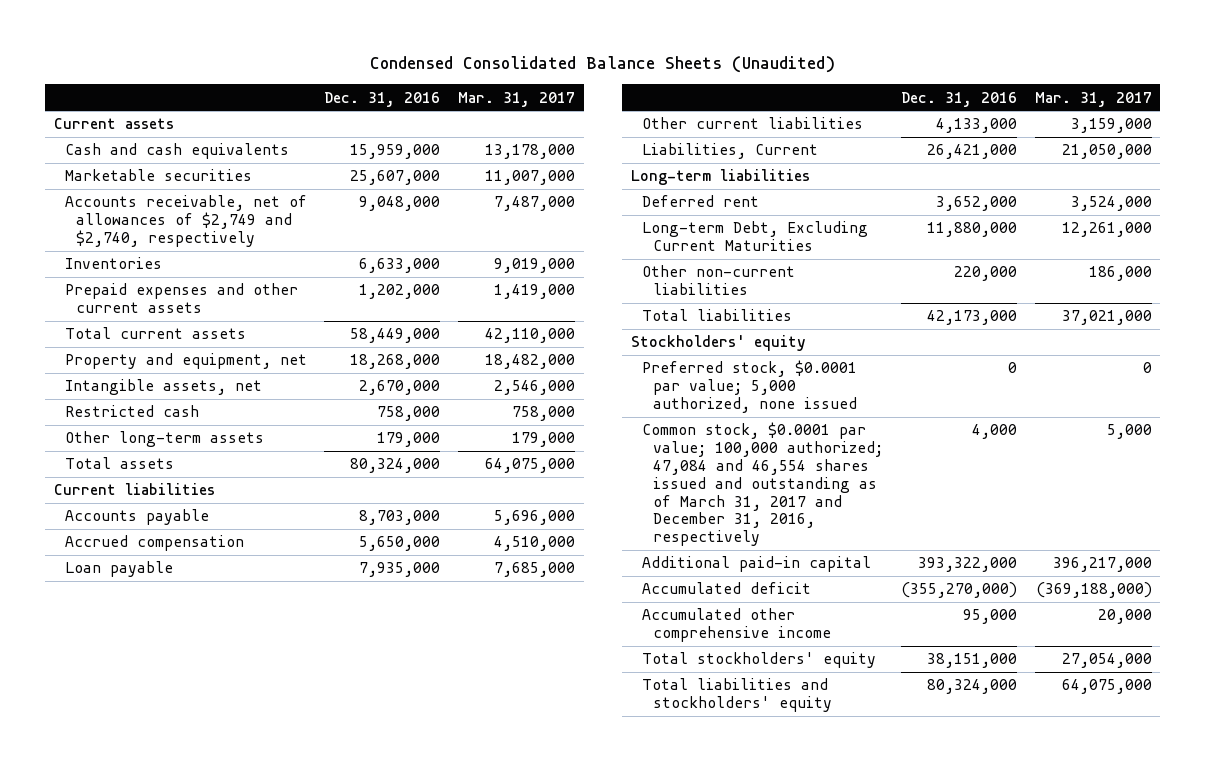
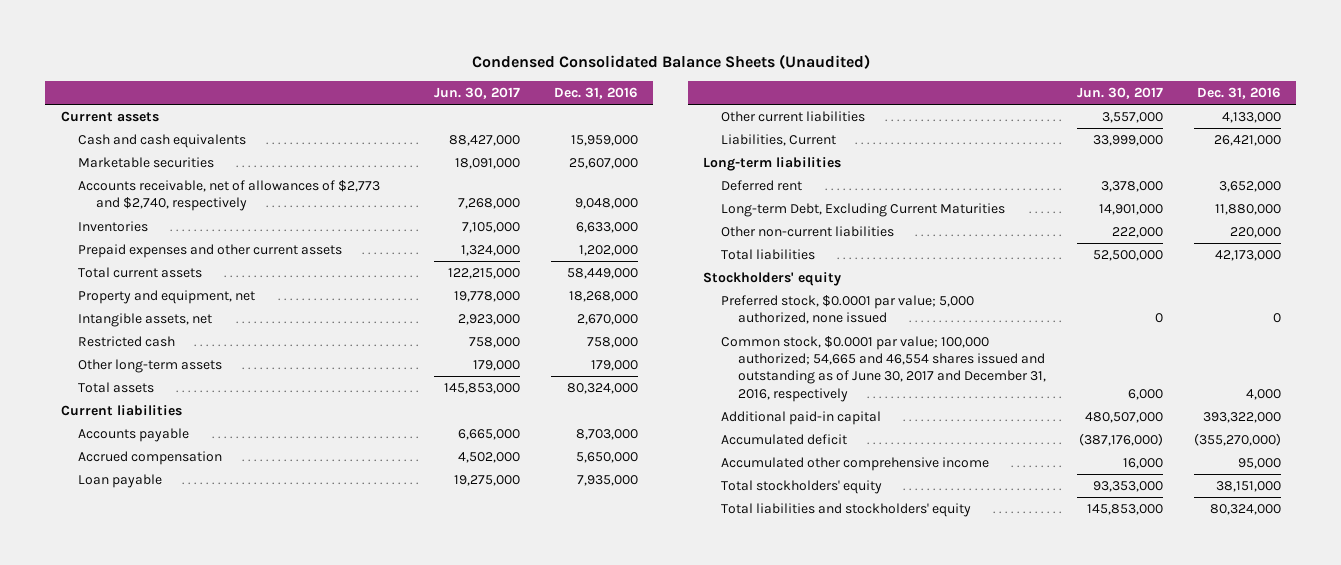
[457,91,575,107] Mar. 31, 2017 -> none
none -> [434,86,521,99] Jun. 30, 2017
[65,195,308,247] Accounts receivable, net of allowances of $2,749 and $2,740, respectively -> [78,180,381,212] Accounts receivable, net of allowances of $2,773 and $2,740, respectively
[641,422,884,547] Common stock, $0.0001 par value; 100,000 authorized; 47,084 and 46,554 shares issued and outstanding as of March 31, 2017 and December 31, 2016, respectively -> [720,336,1047,402] Common stock, $0.0001 par value; 100,000 authorized; 54,665 and 46,554 shares issued and outstanding as of June 30, 2017 and December 31, 2016, respectively

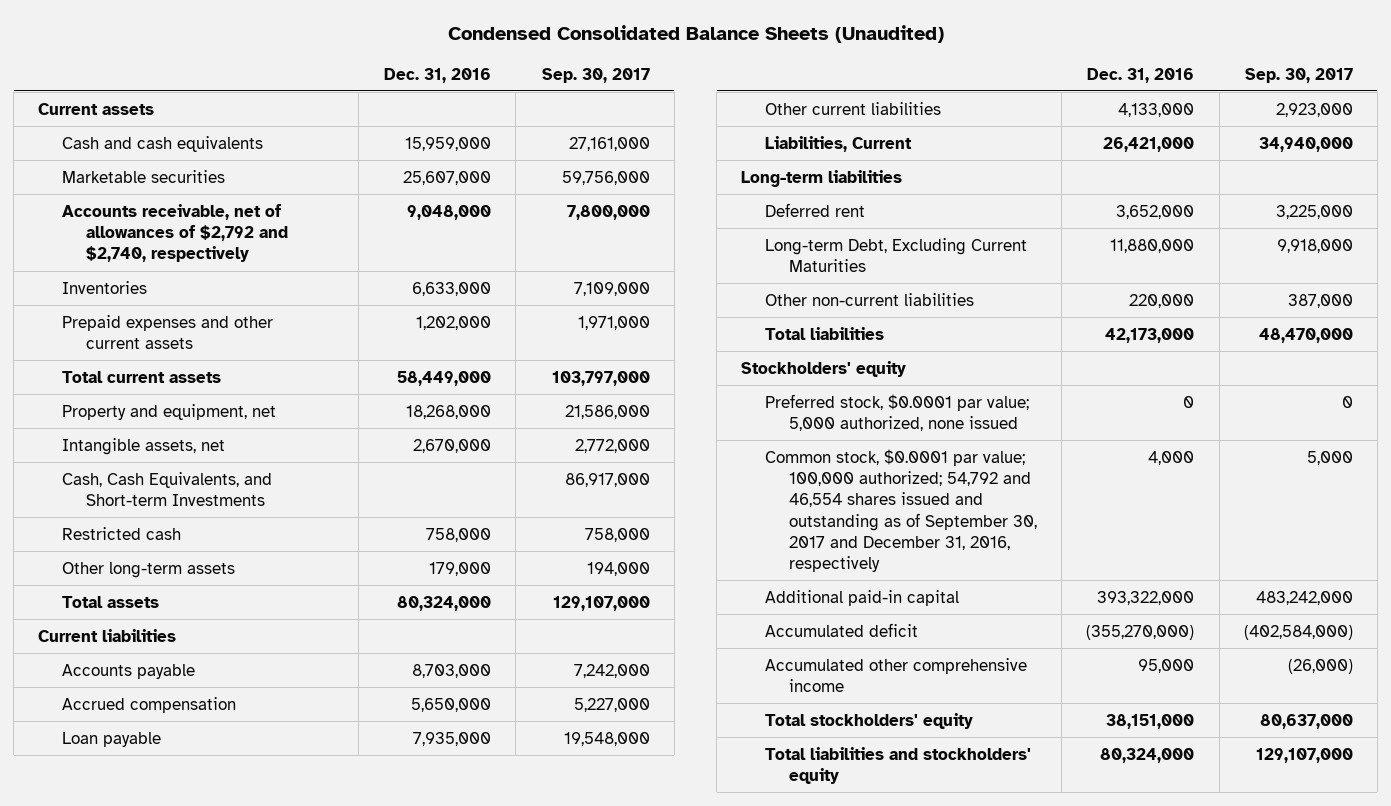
[434,86,521,99] Jun. 30, 2017 -> none
none -> [541,67,650,83] Sep. 30, 2017
[78,180,381,212] Accounts receivable, net of allowances of $2,773 and $2,740, respectively -> [62,203,288,263] Accounts receivable, net of allowances of $2,792 and $2,740, respectively
none -> [62,471,273,507] Cash, Cash Equivalents, and Short-term Investments
[720,336,1047,402] Common stock, $0.0001 par value; 100,000 authorized; 54,665 and 46,554 shares issued and outstanding as of June 30, 2017 and December 31, 2016, respectively -> [765,448,1038,573] Common stock, $0.0001 par value; 100,000 authorized; 54,792 and 46,554 shares issued and outstanding as of September 30, 2017 and December 31, 2016, respectively

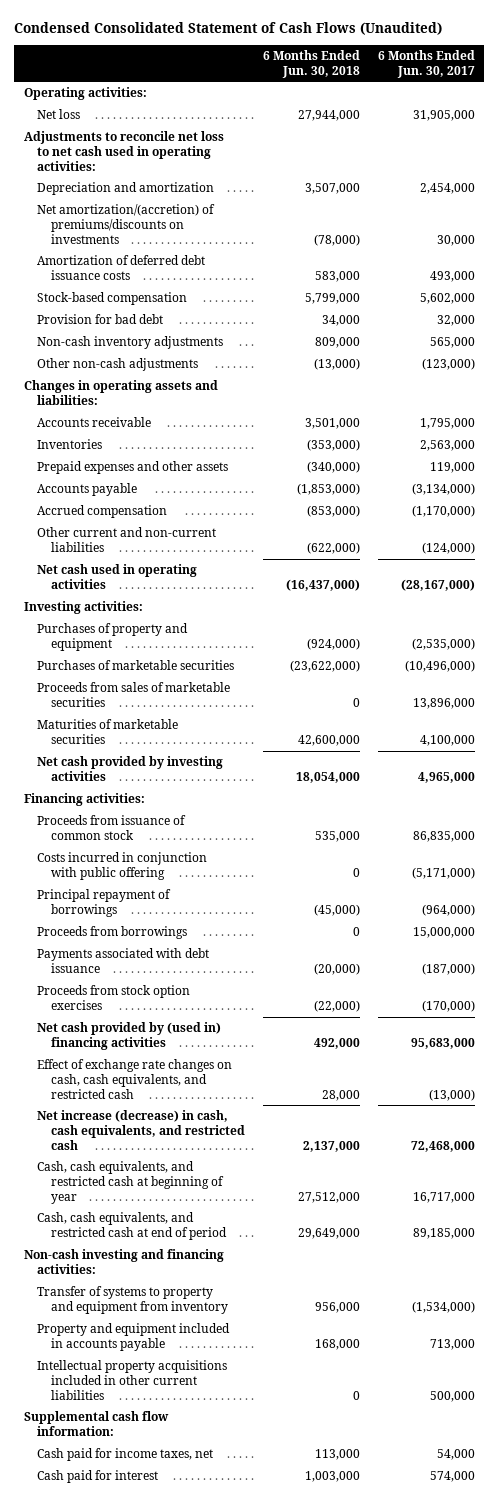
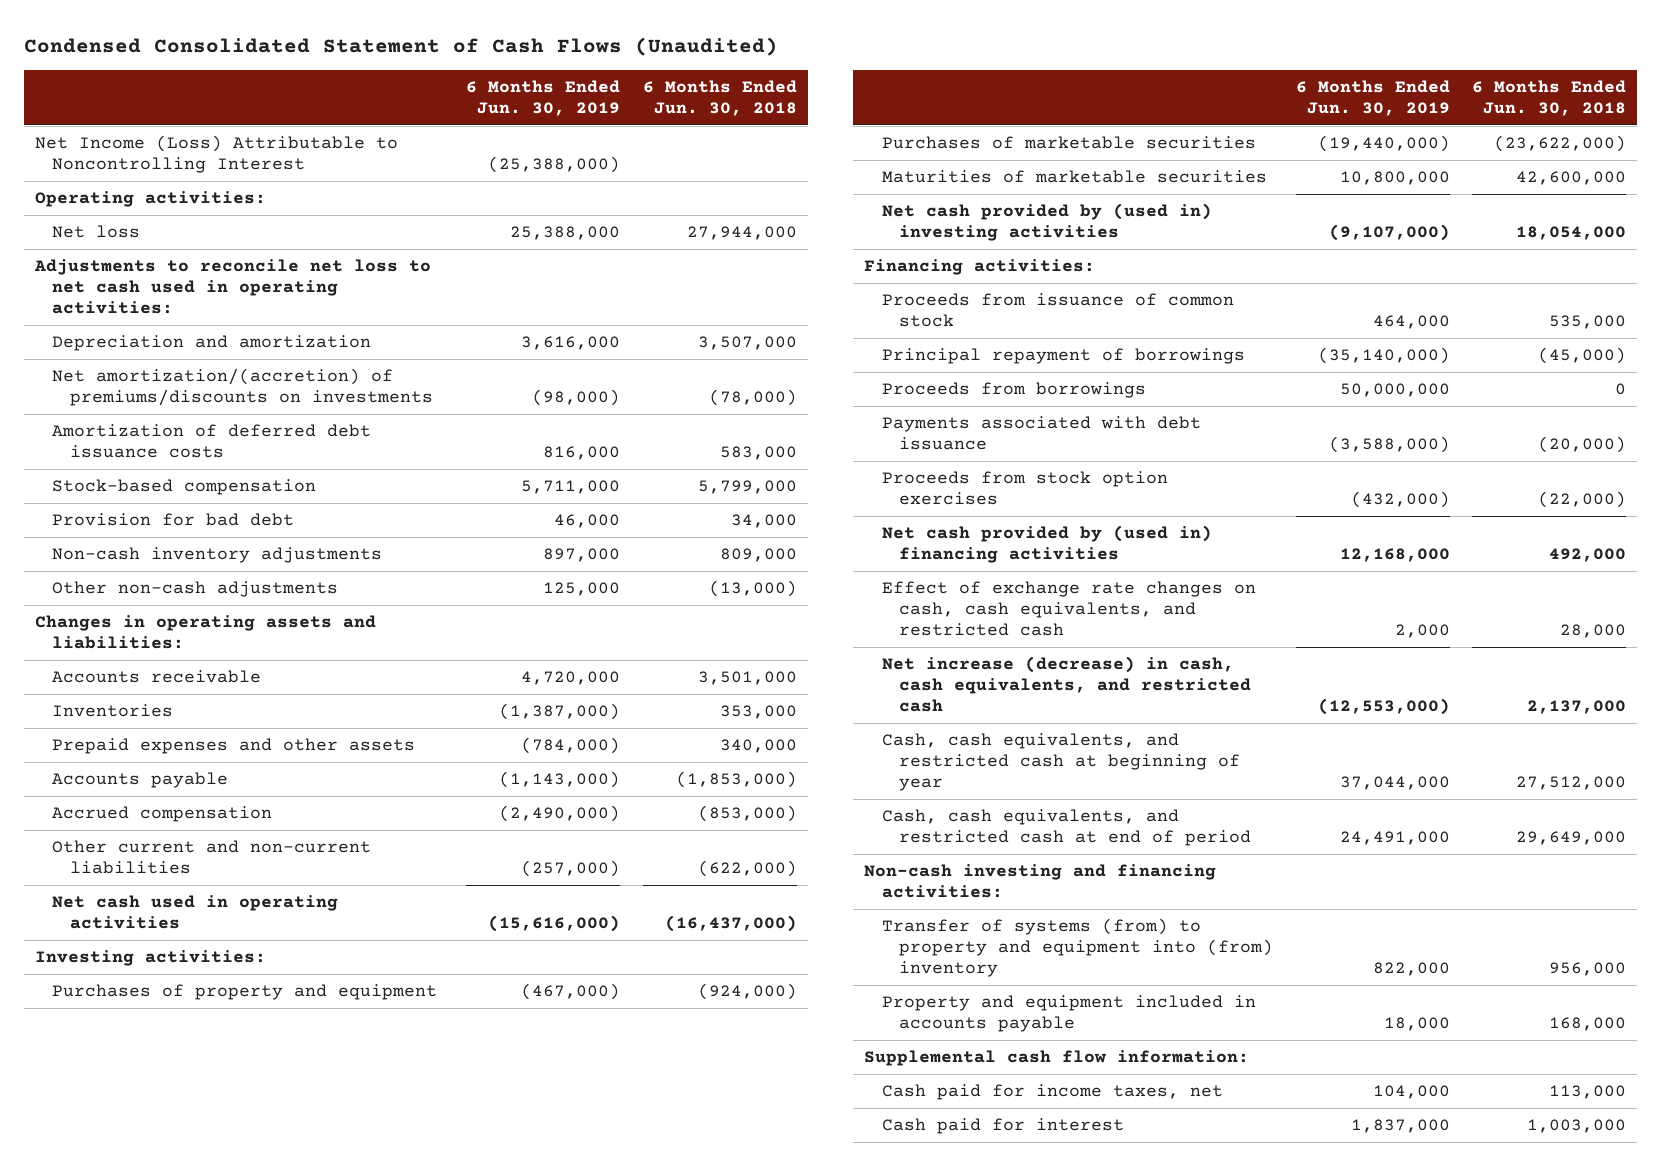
[378,49,476,78] 6 Months Ended Jun. 30, 2017 -> none
none -> [466,80,621,117] 6 Months Ended Jun. 30, 2019
none -> [35,135,399,174] Net Income (Loss) Attributable to Noncontrolling Interest
[306,439,360,452] (353,000) -> [719,705,797,720] 353,000
[306,461,360,474] (340,000) -> [719,739,797,754] 340,000
[37,682,231,707] Proceeds from sales of marketable securities -> none
[37,756,224,781] Net cash provided by investing activities -> [881,203,1212,242] Net cash provided by (used in) investing activities
[37,852,208,880] Costs incurred in conjunction with public offering -> none
[37,1286,228,1314] Transfer of systems to property and equipment from inventory -> [881,918,1274,977] Transfer of systems (from) to property and equipment into (from) inventory
[37,1360,228,1400] Intellectual property acquisitions included in other current liabilities -> none

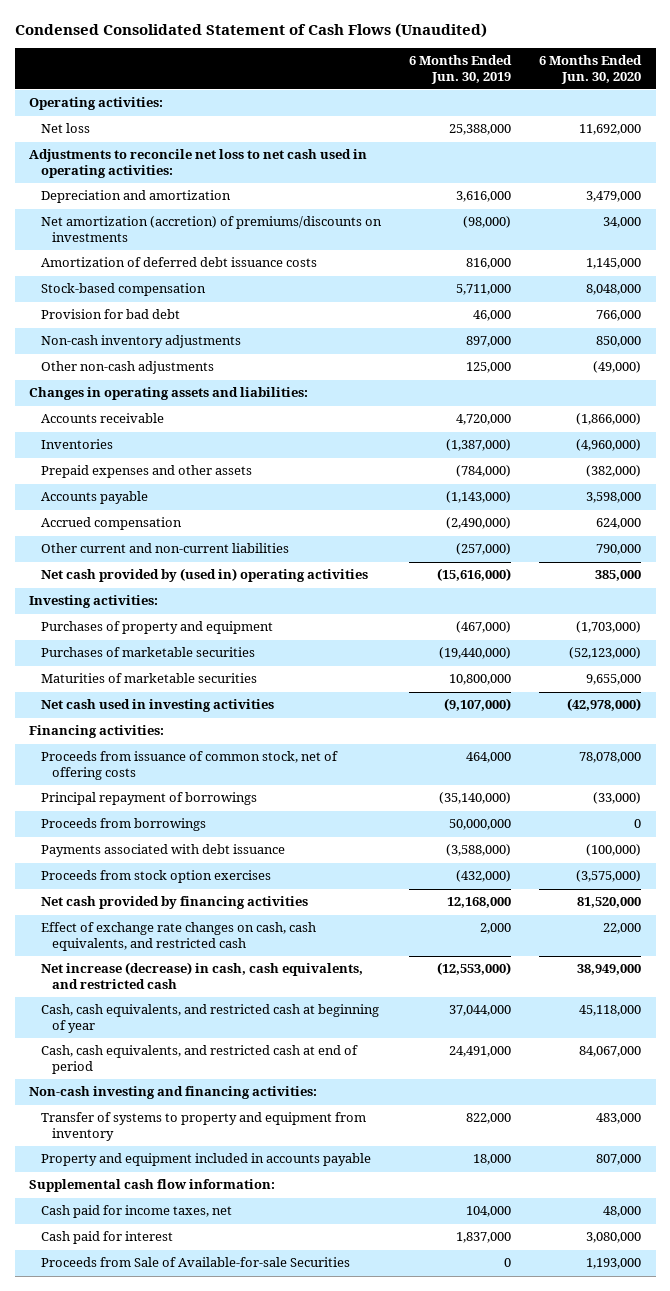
[642,80,797,117] 6 Months Ended Jun. 30, 2018 -> none
none -> [539,55,643,84] 6 Months Ended Jun. 30, 2020
[35,135,399,174] Net Income (Loss) Attributable to Noncontrolling Interest -> none
[52,368,433,407] Net amortization/(accretion) of premiums/discounts on investments -> [40,216,382,242] Net amortization (accretion) of premiums/discounts on investments
[52,895,339,930] Net cash used in operating activities -> [40,568,368,583] Net cash provided by (used in) operating activities
[881,203,1212,242] Net cash provided by (used in) investing activities -> [40,699,274,713] Net cash used in investing activities
[881,293,1234,328] Proceeds from issuance of common stock -> [40,751,338,780] Proceeds from issuance of common stock, net of offering costs
[881,525,1212,564] Net cash provided by (used in) financing activities -> [40,896,308,910] Net cash provided by financing activities
[881,918,1274,977] Transfer of systems (from) to property and equipment into (from) inventory -> [40,1112,366,1141] Transfer of systems to property and equipment from inventory
none -> [40,1257,350,1268] Proceeds from Sale of Available-for-sale Securities

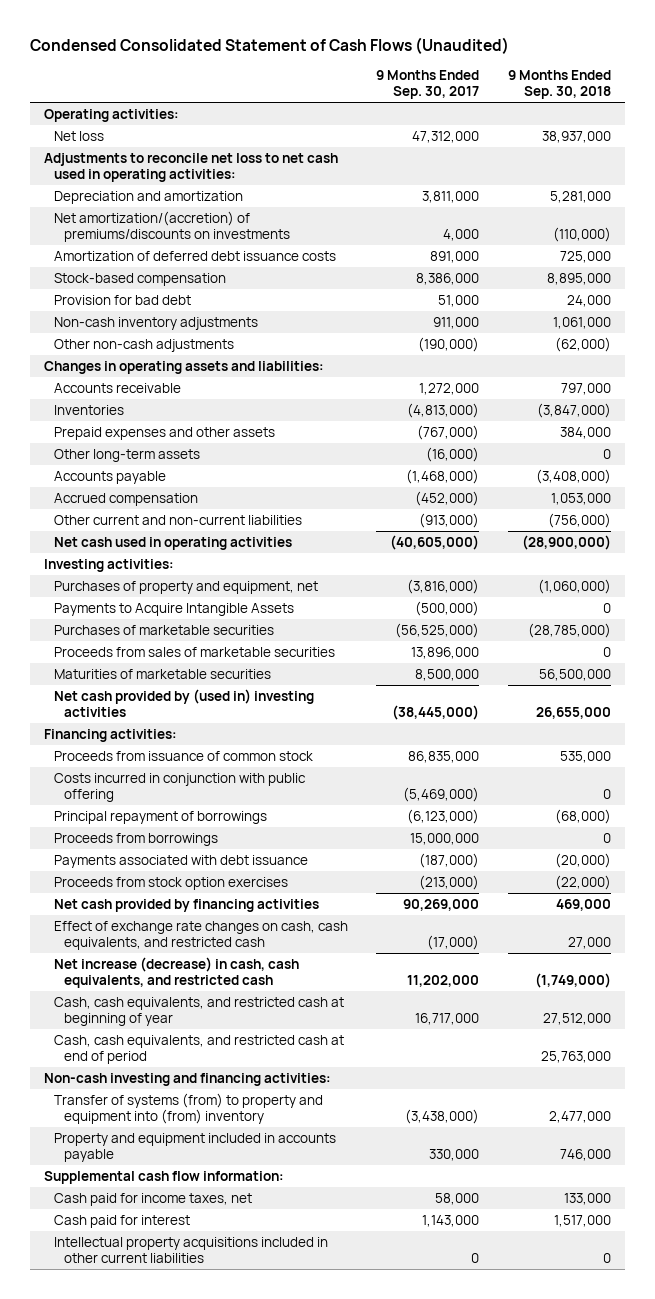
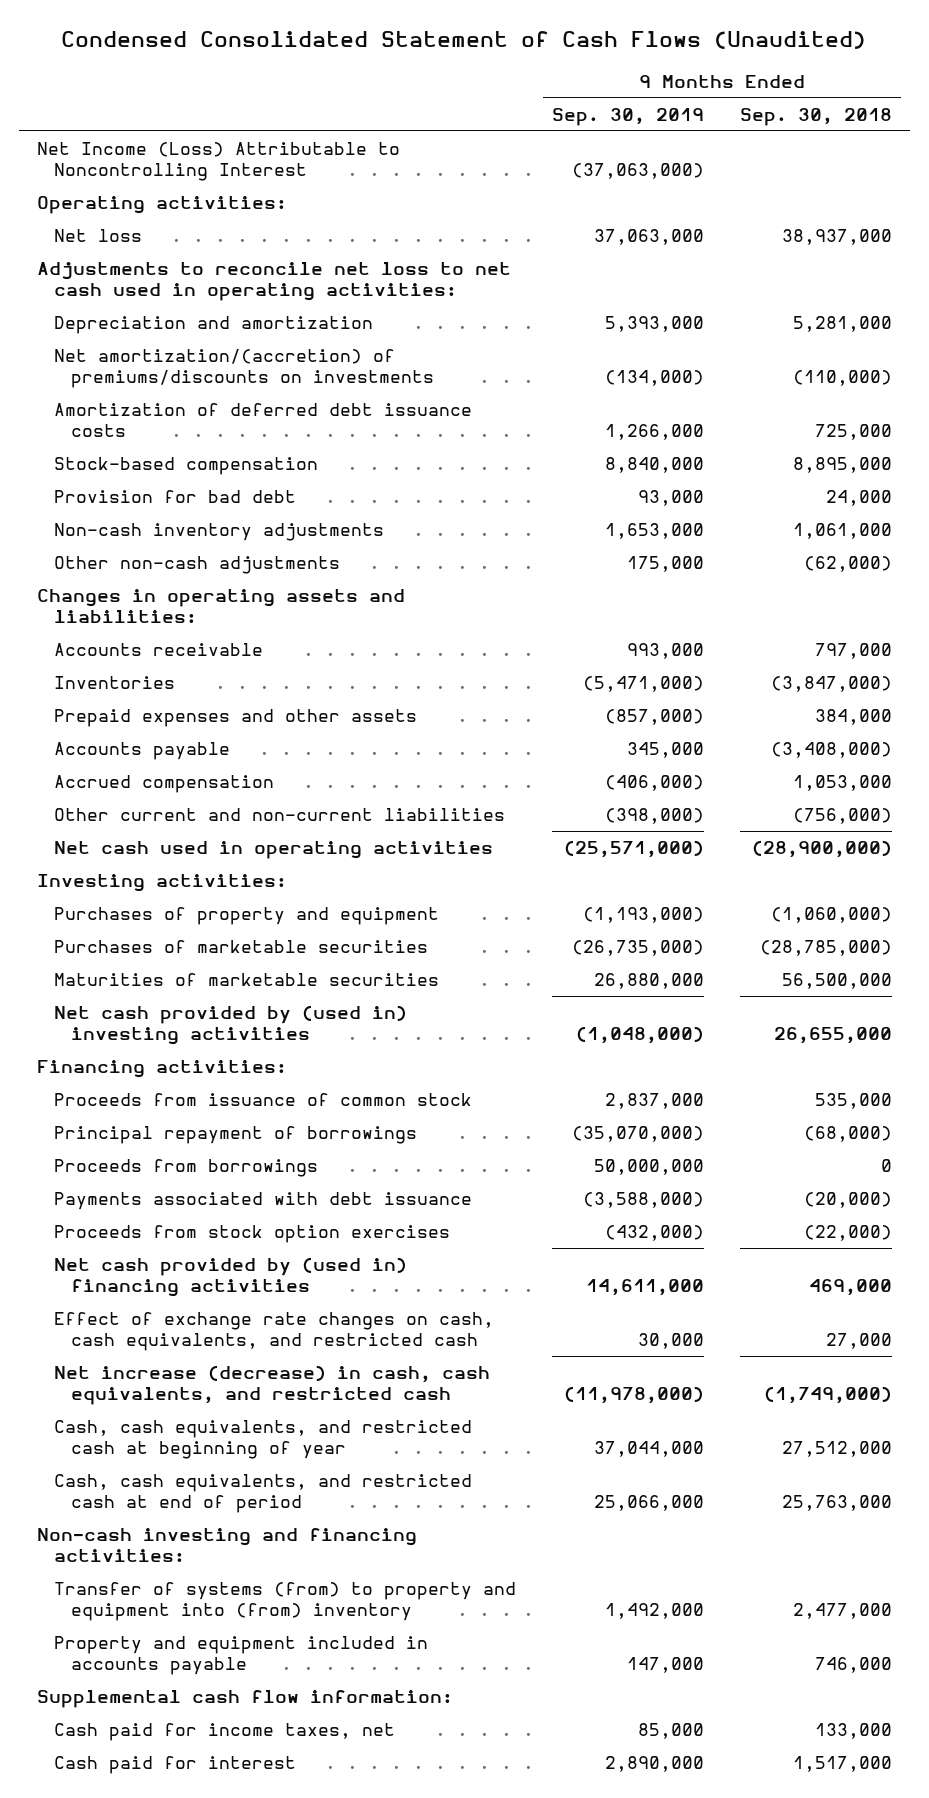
[376,69,480,99] 9 Months Ended Sep. 30, 2017 -> none
none -> [551,107,704,126] Sep. 30, 2019
none -> [36,142,400,181] Net Income (Loss) Attributable to Noncontrolling Interest
[53,448,200,462] Other long-term assets -> none
[53,602,294,616] Payments to Acquire Intangible Assets -> none
[53,580,318,594] Purchases of property and equipment, net -> [53,907,439,926] Purchases of property and equipment
[53,646,335,657] Proceeds from sales of marketable securities -> none
[53,772,306,802] Costs incurred in conjunction with public offering -> none
[53,898,319,912] Net cash provided by financing activities -> [53,1257,407,1297] Net cash provided by (used in) financing activities
[53,1236,328,1263] Intellectual property acquisitions included in other current liabilities -> none

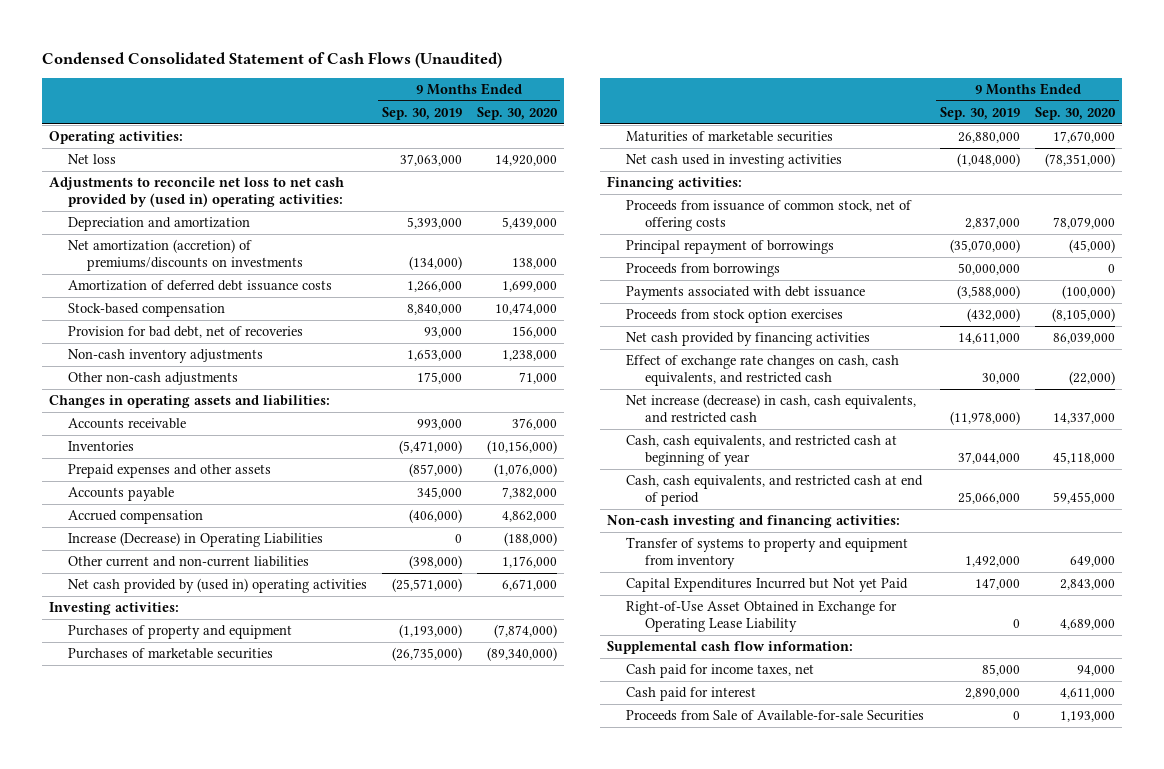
[739,107,892,126] Sep. 30, 2018 -> none
none -> [476,106,558,120] Sep. 30, 2020
[36,142,400,181] Net Income (Loss) Attributable to Noncontrolling Interest -> none
[36,262,511,301] Adjustments to reconcile net loss to net cash used in operating activities: -> [49,176,345,208] Adjustments to reconcile net loss to net cash provided by (used in) operating activities:
[53,349,434,388] Net amortization/(accretion) of premiums/discounts on investments -> [67,238,303,272] Net amortization (accretion) of premiums/discounts on investments
[53,490,296,504] Provision for bad debt -> [67,325,303,338] Provision for bad debt, net of recoveries
none -> [67,531,323,547] Increase (Decrease) in Operating Liabilities
[53,841,493,860] Net cash used in operating activities -> [67,577,367,593] Net cash provided by (used in) operating activities
[53,1005,407,1045] Net cash provided by (used in) investing activities -> [626,153,843,168] Net cash used in investing activities
[53,1093,472,1107] Proceeds from issuance of common stock -> [626,199,913,232] Proceeds from issuance of common stock, net of offering costs
[53,1257,407,1297] Net cash provided by (used in) financing activities -> [626,331,871,346] Net cash provided by financing activities
[53,1582,516,1621] Transfer of systems (from) to property and equipment into (from) inventory -> [626,536,909,570] Transfer of systems to property and equipment from inventory
[53,1636,428,1675] Property and equipment included in accounts payable -> [626,576,909,592] Capital Expenditures Incurred but Not yet Paid
none -> [626,599,898,633] Right-of-Use Asset Obtained in Exchange for Operating Lease Liability
none -> [626,709,925,721] Proceeds from Sale of Available-for-sale Securities

